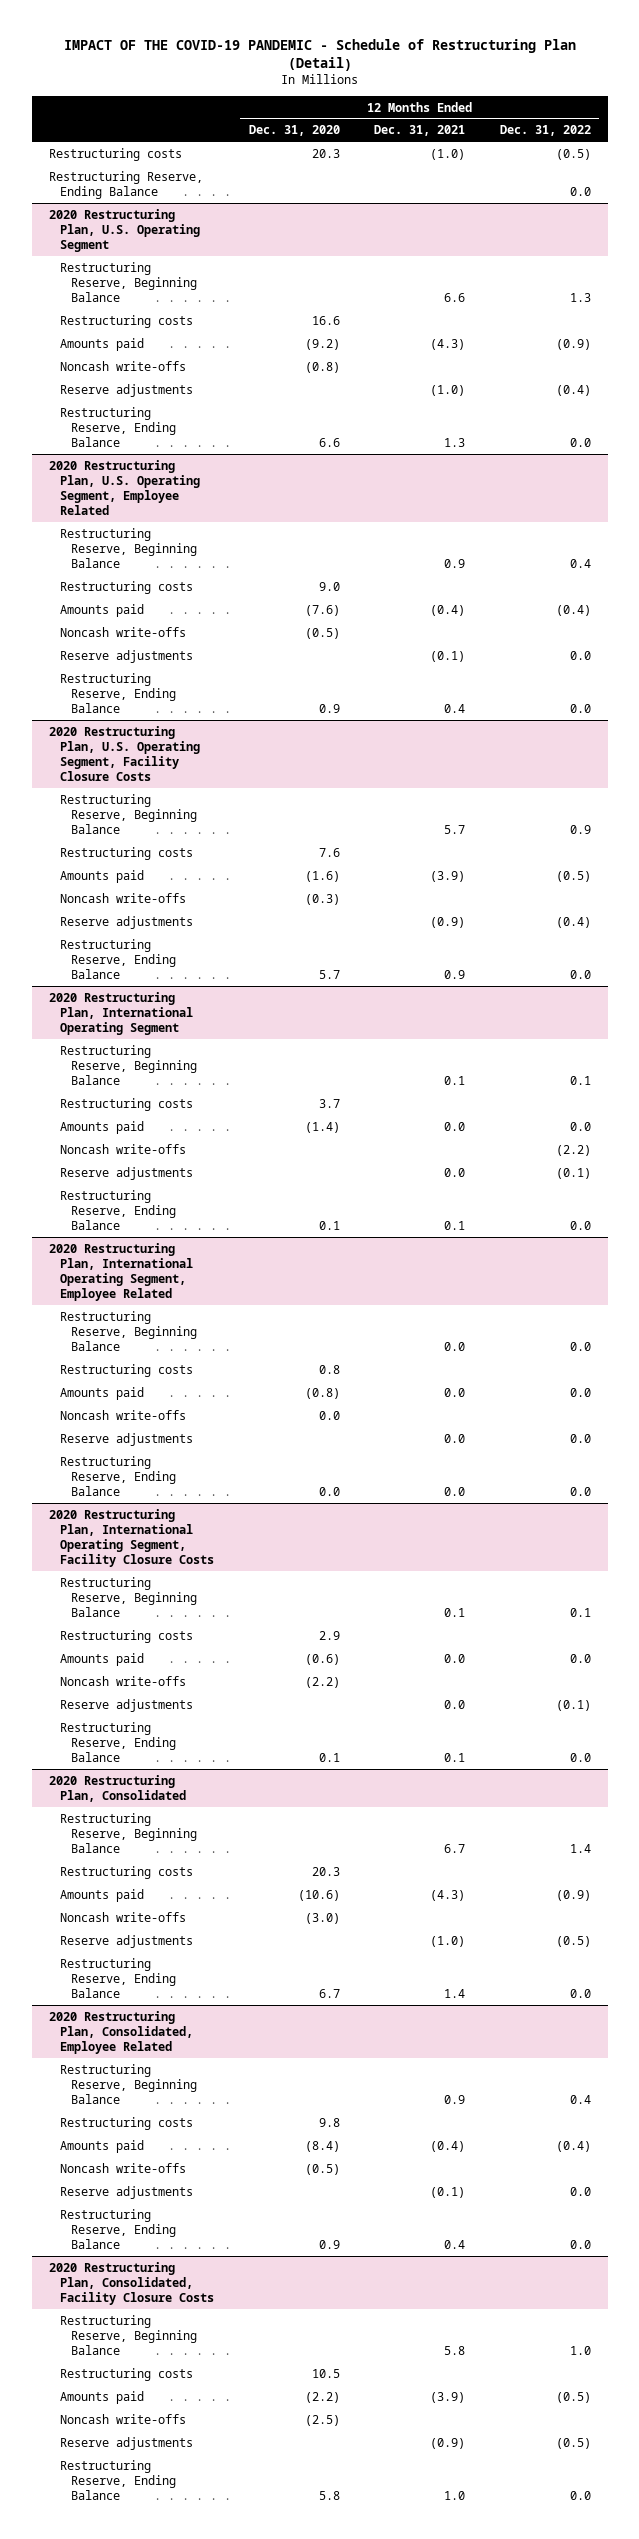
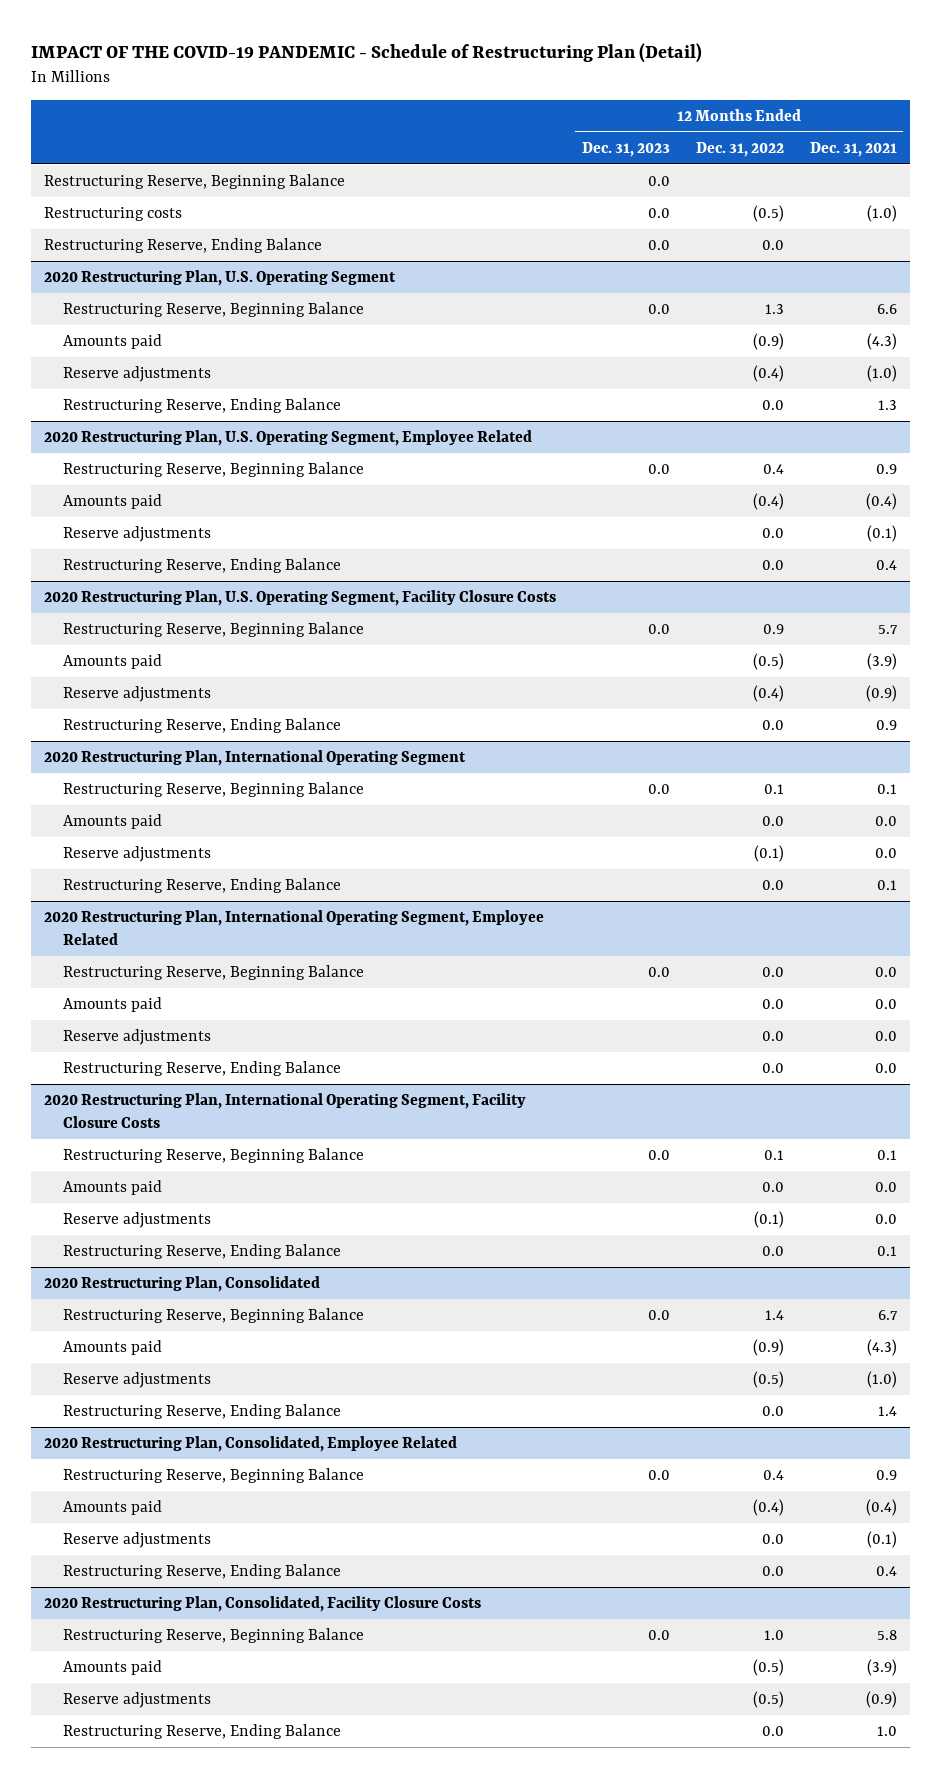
[248,125,340,137] Dec. 31, 2020 -> none
none -> [581,141,670,157] Dec. 31, 2023
none -> [43,174,345,190] Restructuring Reserve, Beginning Balance
[60,314,194,328] Restructuring costs -> none
[60,360,187,371] Noncash write-offs -> none
[60,580,194,594] Restructuring costs -> none
[60,626,187,637] Noncash write-offs -> none
[60,846,194,860] Restructuring costs -> none
[60,892,187,903] Noncash write-offs -> none
[60,1097,194,1111] Restructuring costs -> none
[60,1143,187,1154] Noncash write-offs -> none
[60,1363,194,1377] Restructuring costs -> none
[60,1409,187,1420] Noncash write-offs -> none
[60,1629,194,1643] Restructuring costs -> none
[60,1675,187,1686] Noncash write-offs -> none
[60,1865,194,1879] Restructuring costs -> none
[60,1911,187,1922] Noncash write-offs -> none
[60,2116,194,2130] Restructuring costs -> none
[60,2162,187,2173] Noncash write-offs -> none
[60,2367,194,2381] Restructuring costs -> none
[60,2413,187,2424] Noncash write-offs -> none

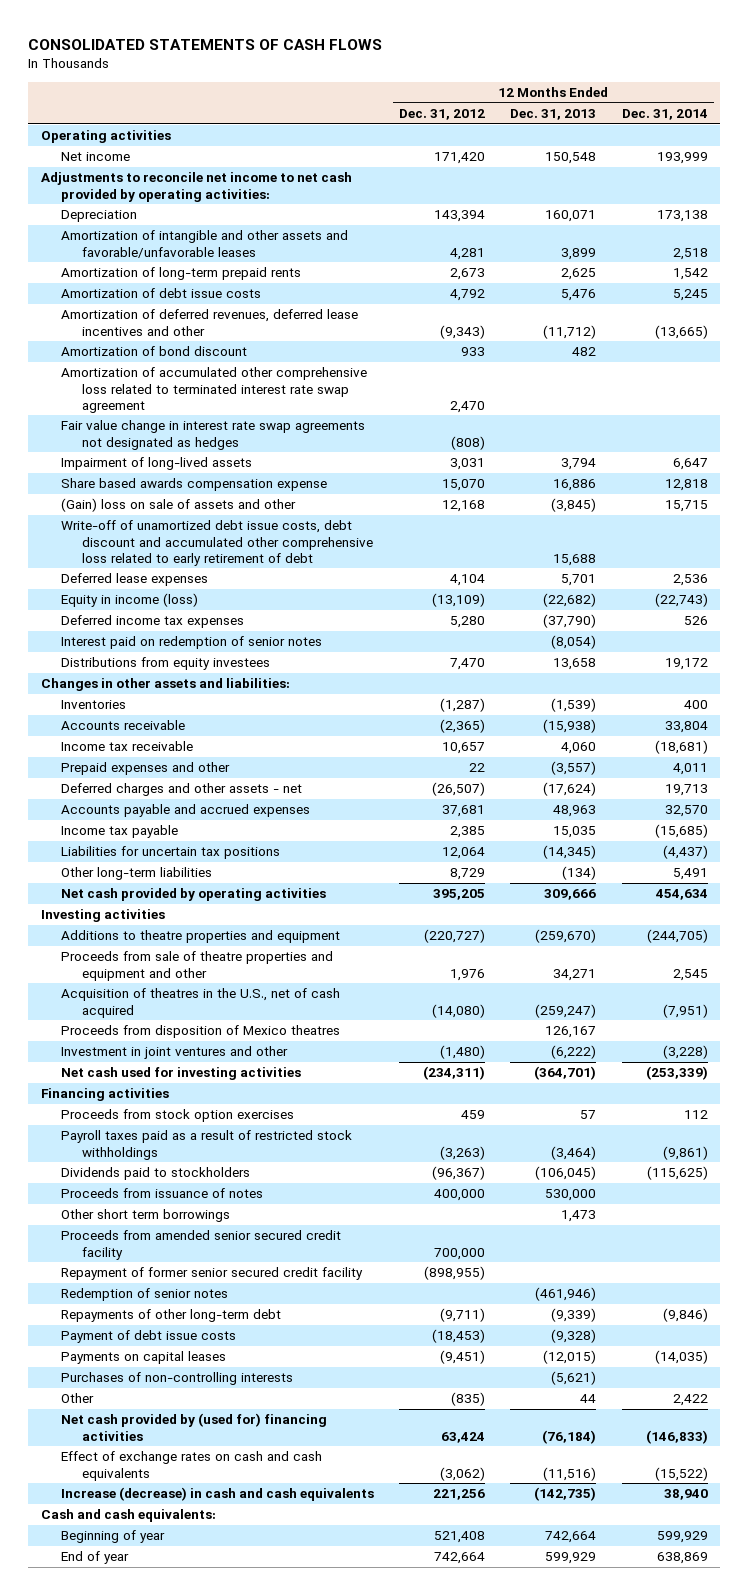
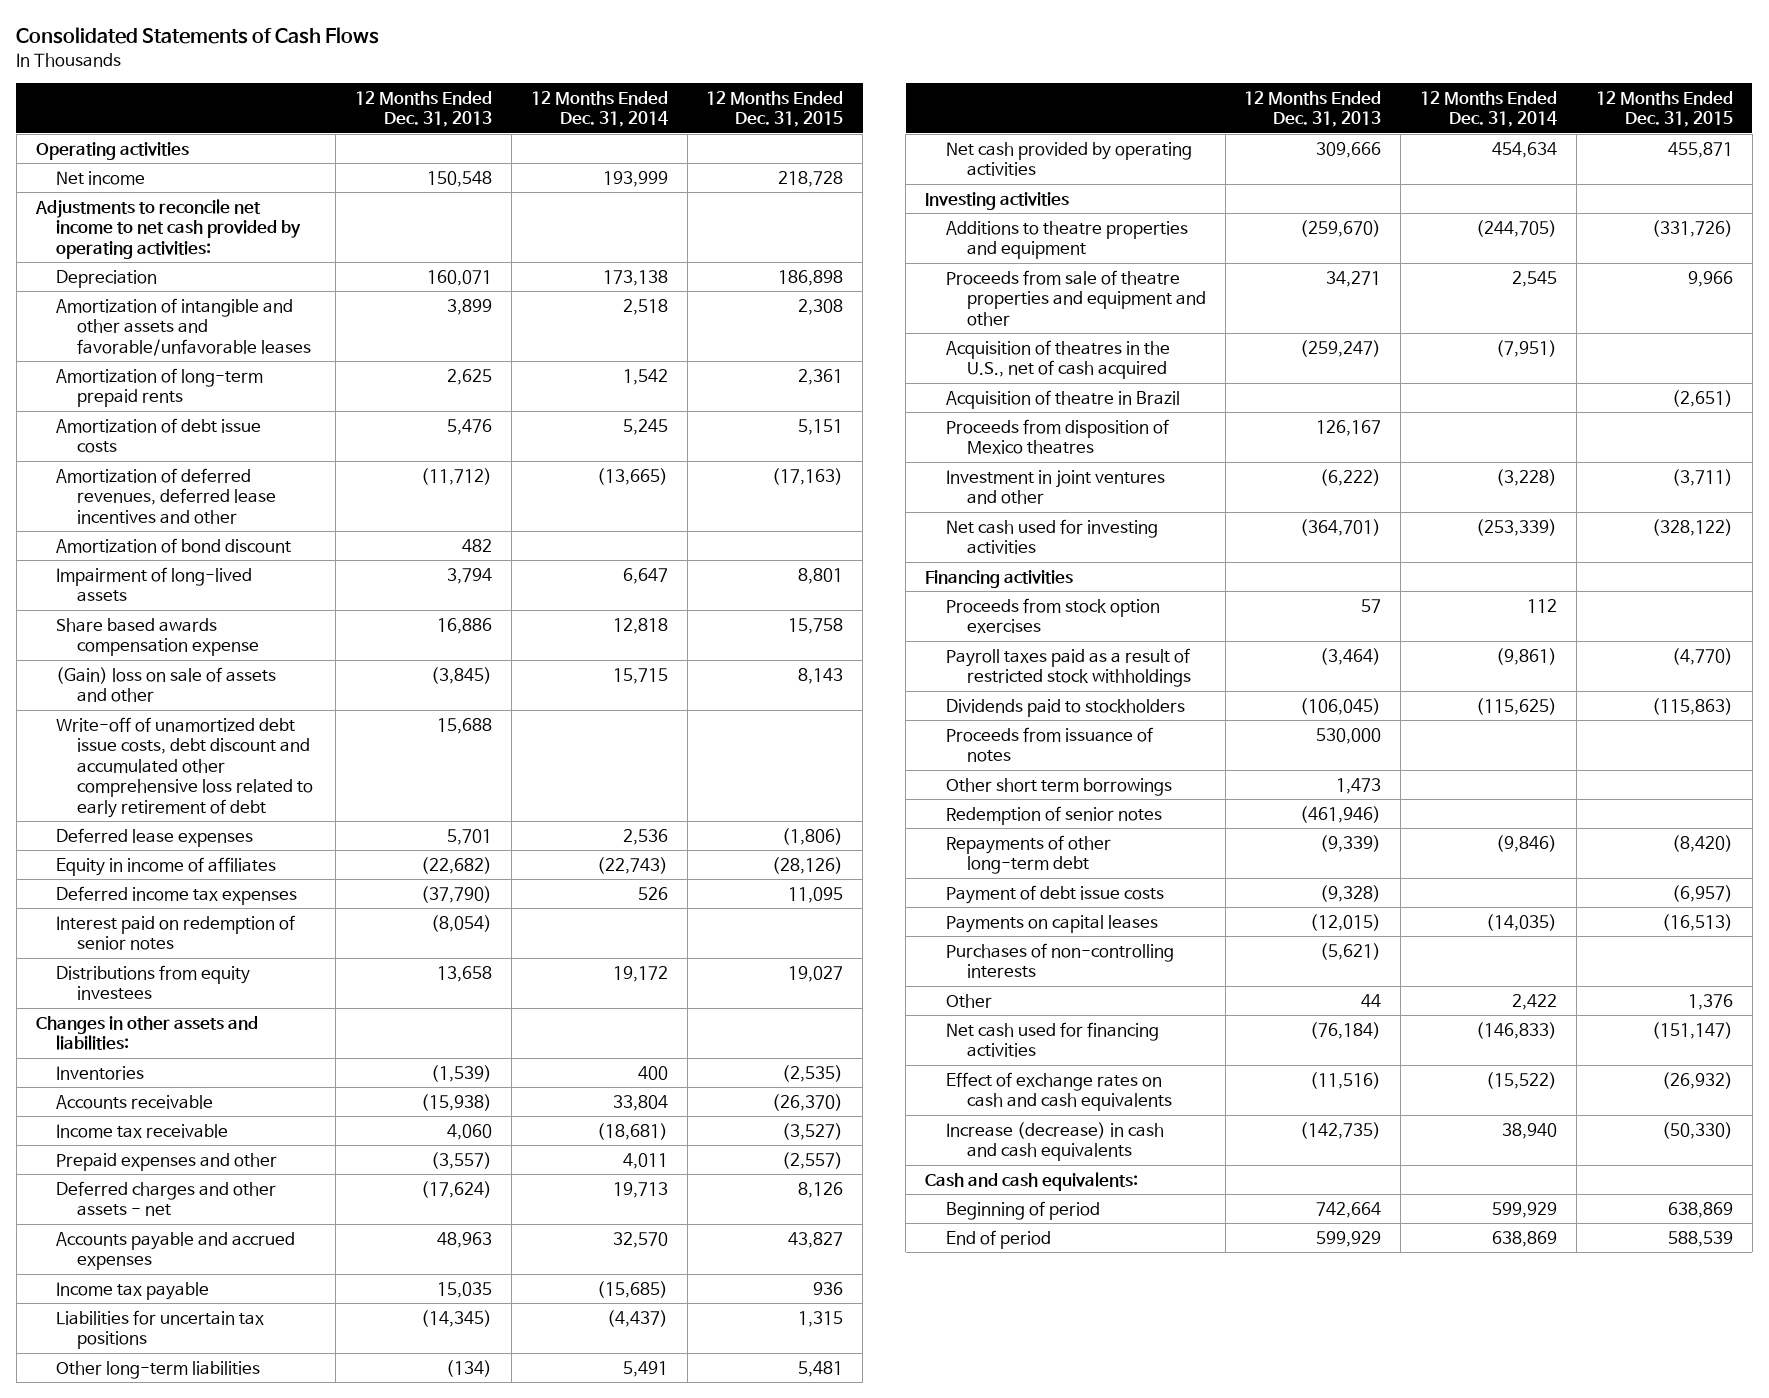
[28,38,383,50] CONSOLIDATED STATEMENTS OF CASH FLOWS -> [16,26,380,44] Consolidated Statements of Cash Flows
[399,109,486,121] Dec. 31, 2012 -> none
none -> [706,90,844,128] 12 Months Ended Dec. 31, 2015
[61,367,368,413] Amortization of accumulated other comprehensive loss related to terminated interest rate swap agreement -> none
[61,420,366,450] Fair value change in interest rate swap agreements not designated as hedges -> none
[61,593,199,608] Equity in income (loss) -> [56,856,277,876] Equity in income of affiliates
none -> [945,389,1180,409] Acquisition of theatre in Brazil
[61,1230,342,1260] Proceeds from amended senior secured credit facility -> none
[61,1267,364,1281] Repayment of former senior secured credit facility -> none
[61,1413,328,1441] Net cash provided by (used for) financing activities -> [945,1021,1159,1058] Net cash used for financing activities
[61,1530,166,1544] Beginning of year -> [945,1200,1100,1220] Beginning of period
[61,1551,130,1565] End of year -> [945,1229,1051,1249] End of period

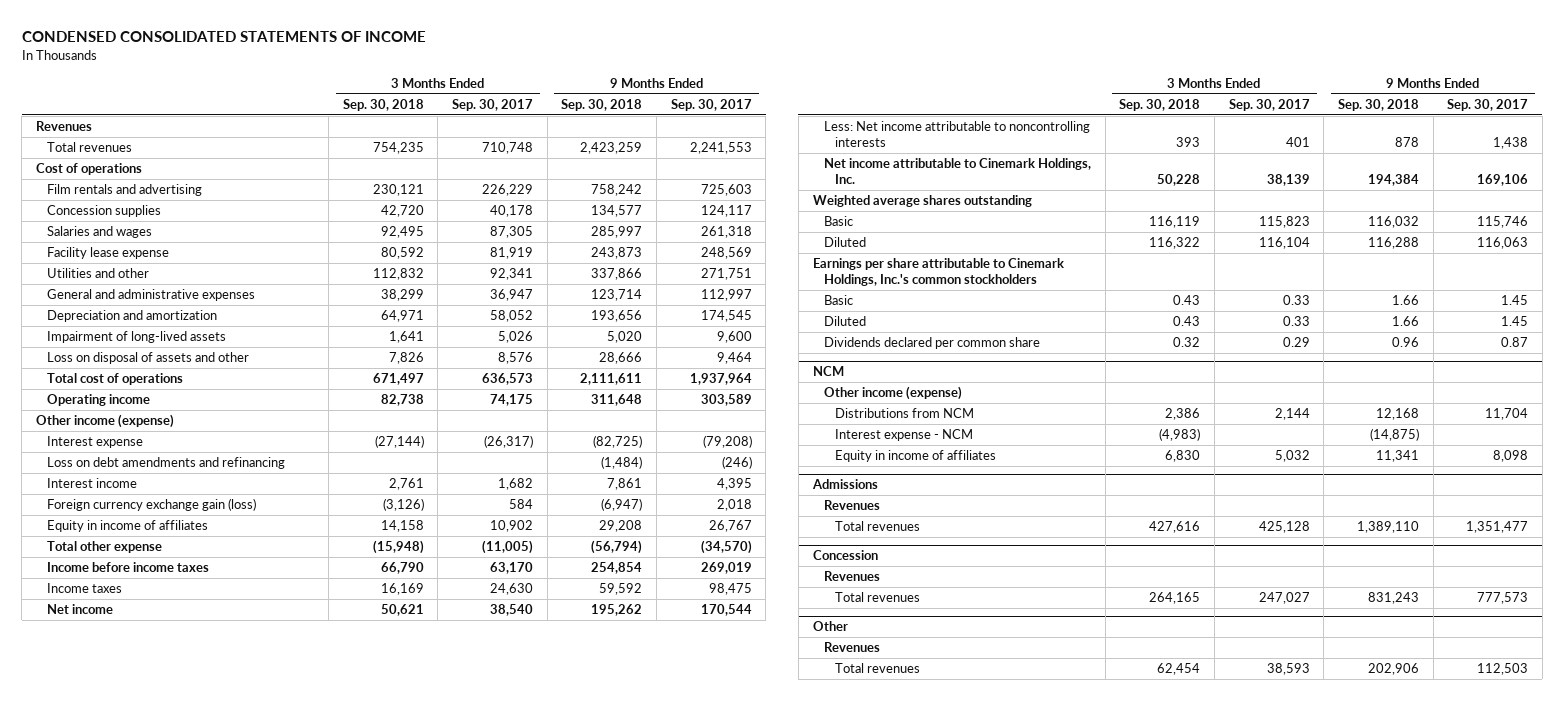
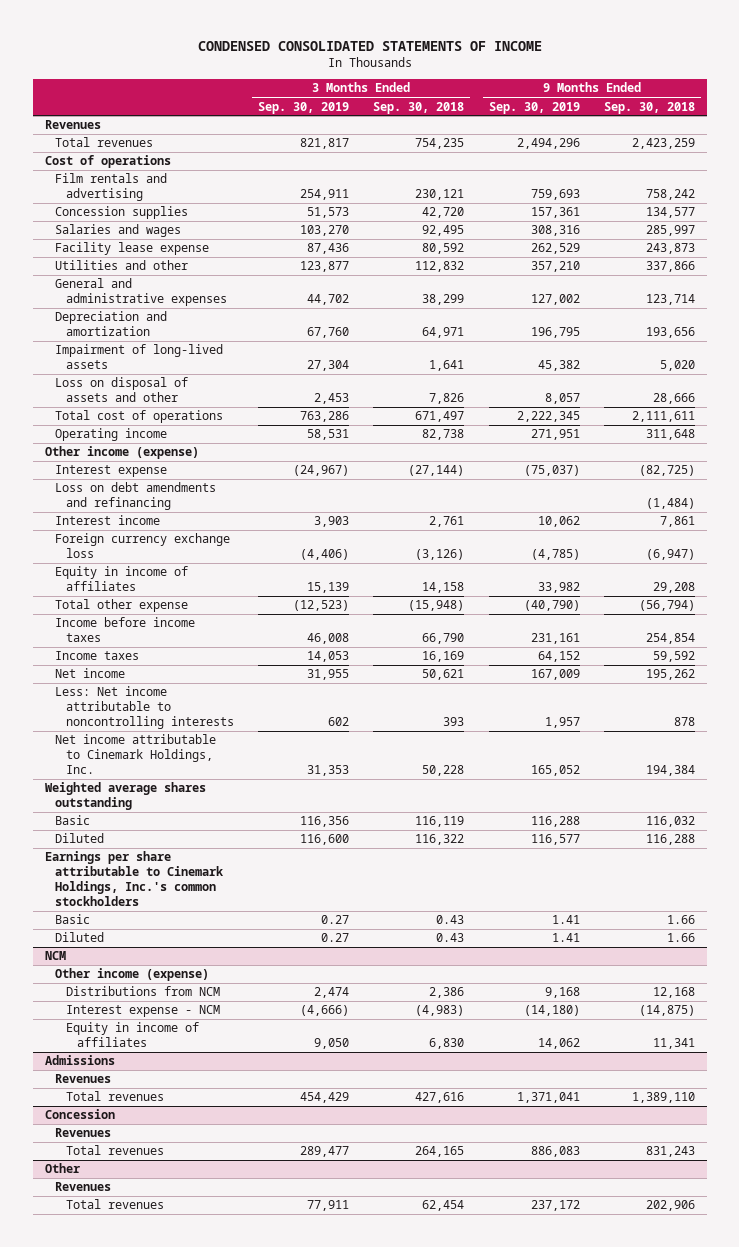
[452,99,534,112] Sep. 30, 2017 -> none
[670,99,752,112] Sep. 30, 2017 -> none
none -> [258,101,350,114] Sep. 30, 2019
none -> [488,101,580,114] Sep. 30, 2019
[47,498,257,512] Foreign currency exchange gain (loss) -> [55,533,231,559] Foreign currency exchange loss
[823,337,1040,350] Dividends declared per common share -> none

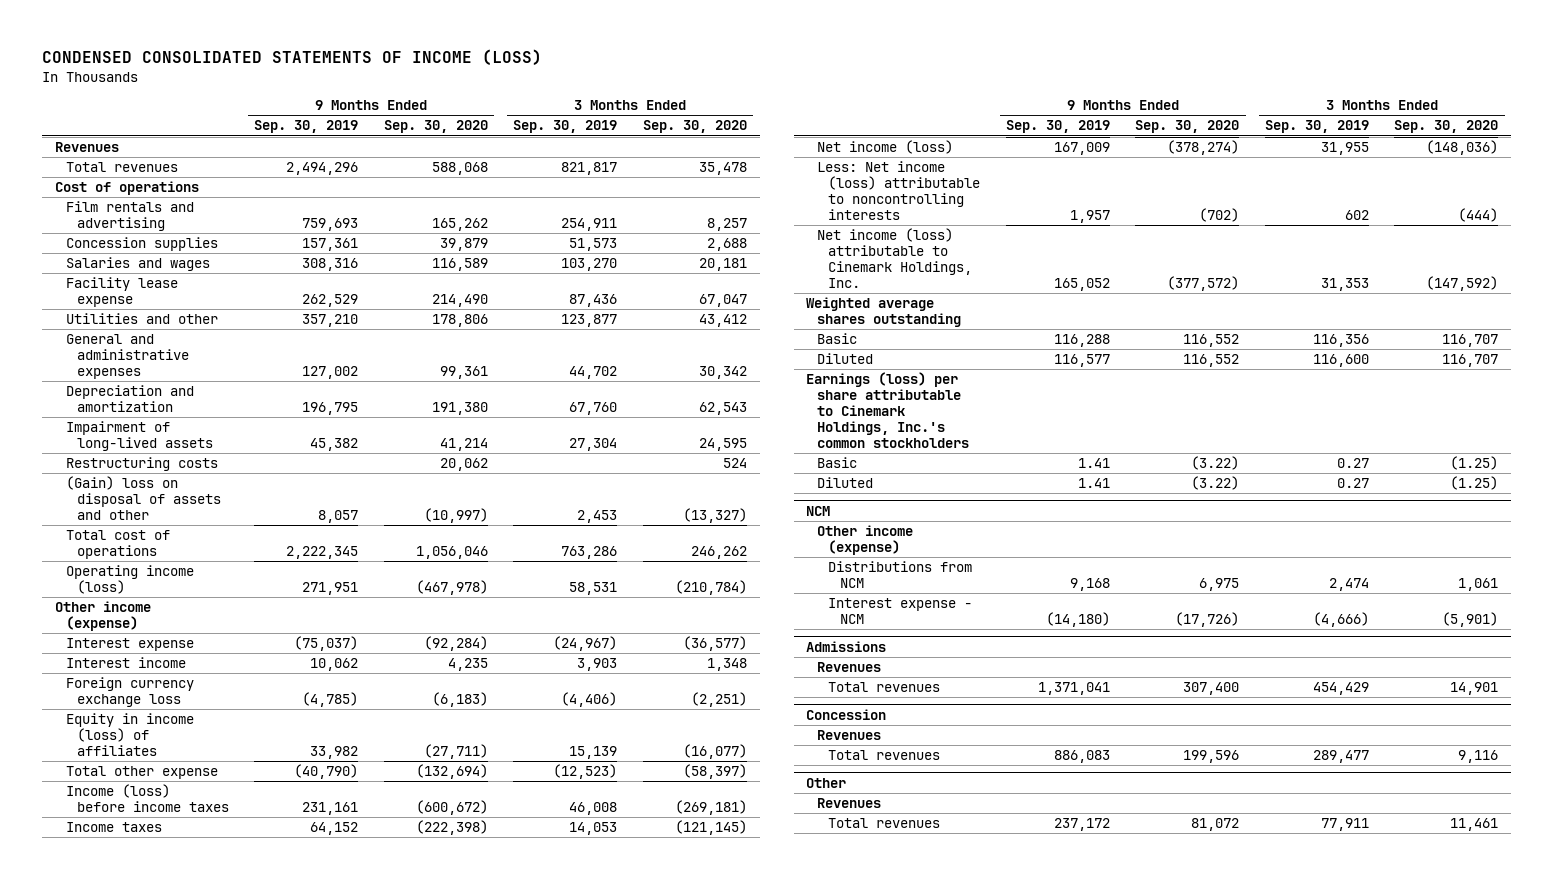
[197,40,542,51] CONDENSED CONSOLIDATED STATEMENTS OF INCOME -> [42,49,543,66] CONDENSED CONSOLIDATED STATEMENTS OF INCOME (LOSS)
[373,101,465,114] Sep. 30, 2018 -> none
[603,101,695,114] Sep. 30, 2018 -> none
none -> [383,120,488,134] Sep. 30, 2020
none -> [642,120,747,134] Sep. 30, 2020
none -> [65,457,218,472] Restructuring costs
[55,377,189,403] Loss on disposal of assets and other -> [65,476,222,520] (Gain) loss on disposal of assets and other
[55,428,168,442] Operating income -> [65,565,194,594] Operating income (loss)
[55,482,217,511] Loss on debt amendments and refinancing -> none
[55,566,189,592] Equity in income of affiliates -> [65,713,194,756] Equity in income (loss) of affiliates
[55,617,196,643] Income before income taxes -> [65,784,230,812] Income (loss) before income taxes
[55,668,126,679] Net income -> [817,140,954,155] Net income (loss)
[55,686,235,730] Less: Net income attributable to noncontrolling interests -> [817,161,981,220] Less: Net income (loss) attributable to noncontrolling interests
[55,734,217,775] Net income attributable to Cinemark Holdings, Inc. -> [817,228,973,288] Net income (loss) attributable to Cinemark Holdings, Inc.
[44,851,225,907] Earnings per share attributable to Cinemark Holdings, Inc.'s common stockholders -> [806,372,970,448] Earnings (loss) per share attributable to Cinemark Holdings, Inc.'s common stockholders
[66,1022,200,1048] Equity in income of affiliates -> none

